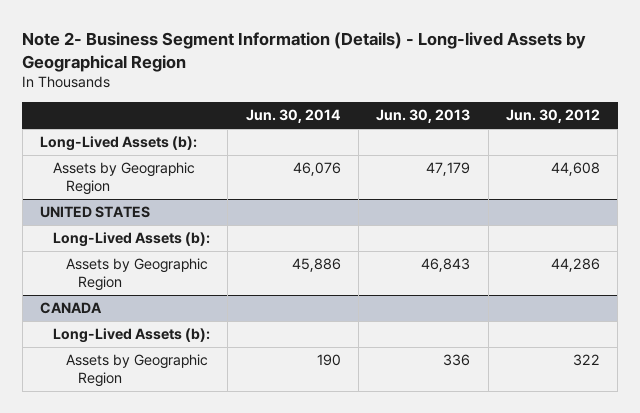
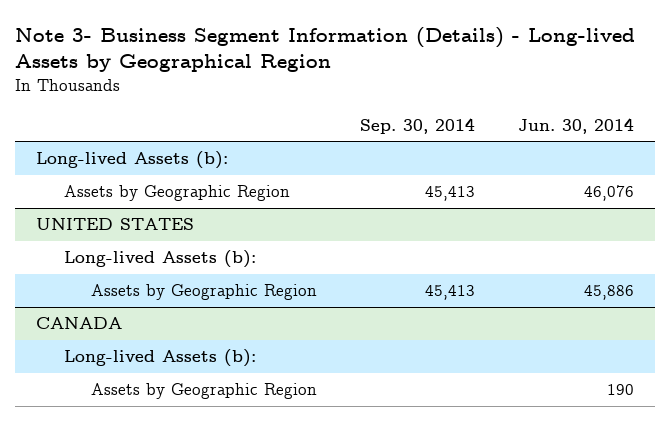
[22,31,587,72] Note 2- Business Segment Information (Details) - Long-lived Assets by Geographical Region -> [14,26,635,73] Note 3- Business Segment Information (Details) - Long-lived Assets by Geographical Region
[376,109,471,124] Jun. 30, 2013 -> none
[506,109,601,124] Jun. 30, 2012 -> none
none -> [359,117,475,134] Sep. 30, 2014
[40,136,198,152] Long-Lived Assets (b): -> [36,151,229,170] Long-lived Assets (b):
[52,232,210,248] Long-Lived Assets (b): -> [63,250,256,269] Long-lived Assets (b):
[52,328,210,344] Long-Lived Assets (b): -> [63,349,256,368] Long-lived Assets (b):

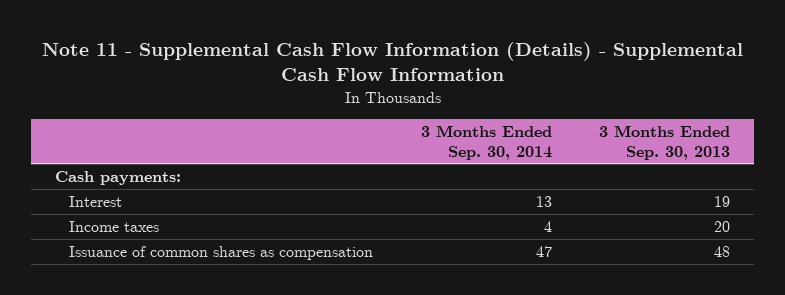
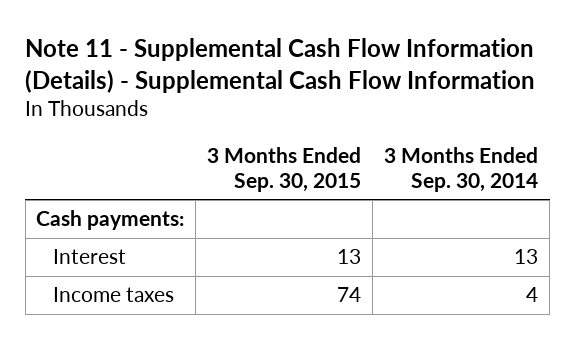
[599,125,731,160] 3 Months Ended Sep. 30, 2013 -> none
none -> [207,146,362,192] 3 Months Ended Sep. 30, 2015
[69,245,374,260] Issuance of common shares as compensation -> none

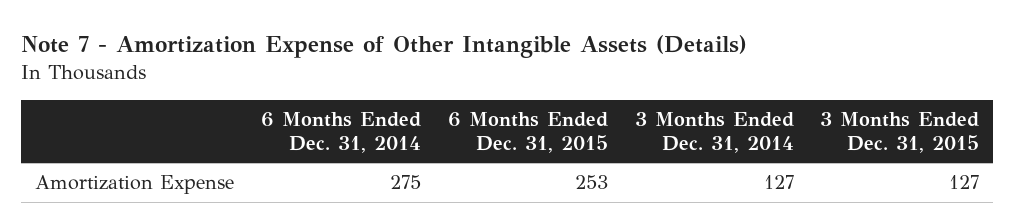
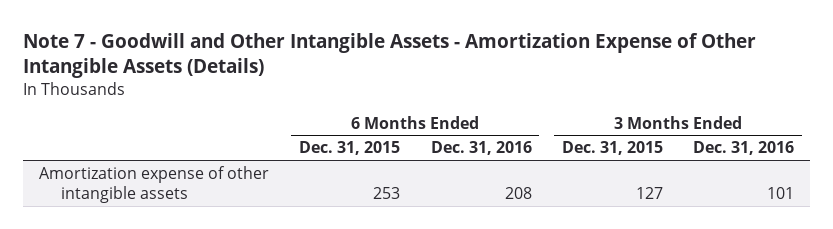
[21,35,748,59] Note 7 - Amortization Expense of Other Intangible Assets (Details) -> [23,33,757,79] Note 7 - Goodwill and Other Intangible Assets - Amortization Expense of Other Intangible Assets (Details)
[260,111,421,153] 6 Months Ended Dec. 31, 2014 -> none
[634,111,794,153] 3 Months Ended Dec. 31, 2014 -> none
none -> [430,141,532,156] Dec. 31, 2016
none -> [693,141,795,156] Dec. 31, 2016
[34,175,234,195] Amortization Expense -> [38,166,269,203] Amortization expense of other intangible assets

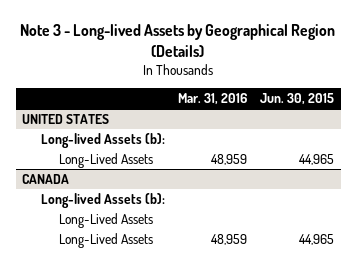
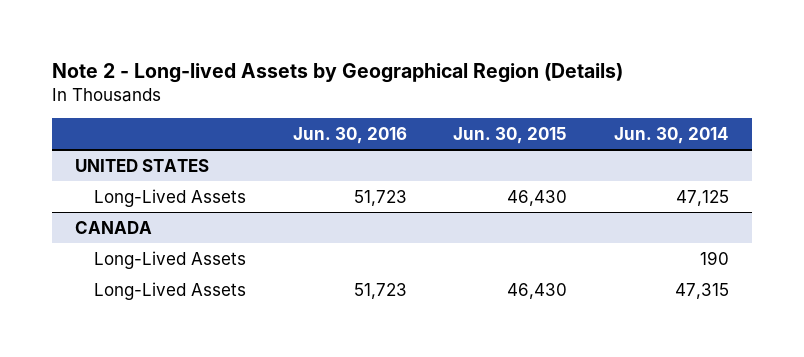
[20,24,336,58] Note 3 - Long-lived Assets by Geographical Region (Details) -> [51,62,623,83] Note 2 - Long-lived Assets by Geographical Region (Details)
[178,93,248,106] Mar. 31, 2016 -> none
none -> [292,126,407,144] Jun. 30, 2016
none -> [613,126,729,144] Jun. 30, 2014
[40,132,165,148] Long-lived Assets (b): -> none
[299,153,335,165] 44,965 -> [507,189,568,206] 46,430
[40,192,165,208] Long-lived Assets (b): -> none
[299,233,335,245] 44,965 -> [507,282,568,299] 46,430

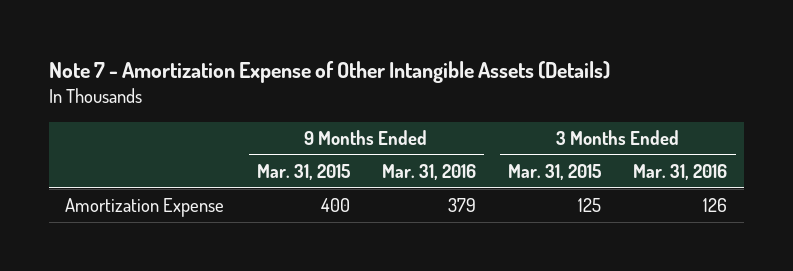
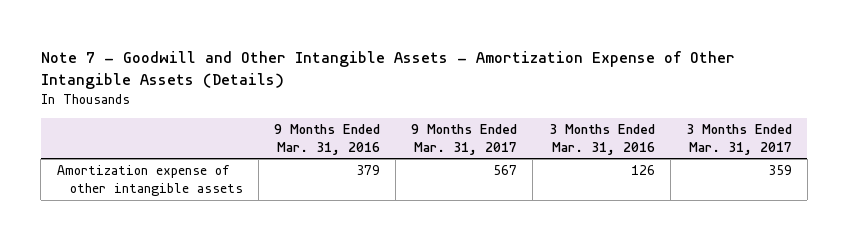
[49,61,611,84] Note 7 - Amortization Expense of Other Intangible Assets (Details) -> [40,50,735,89] Note 7 - Goodwill and Other Intangible Assets - Amortization Expense of Other Intangible Assets (Details)
[256,164,350,181] Mar. 31, 2015 -> none
[508,164,602,181] Mar. 31, 2015 -> none
none -> [411,123,518,155] 9 Months Ended Mar. 31, 2017
none -> [685,123,792,155] 3 Months Ended Mar. 31, 2017
[65,198,225,218] Amortization Expense -> [56,165,243,197] Amortization expense of other intangible assets

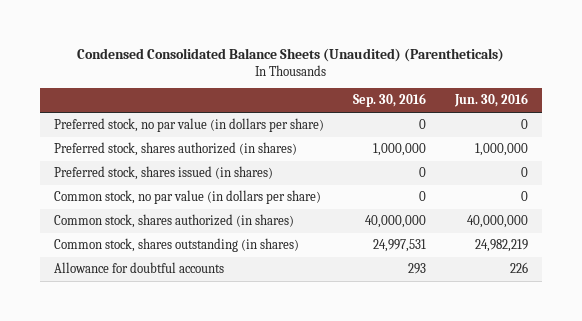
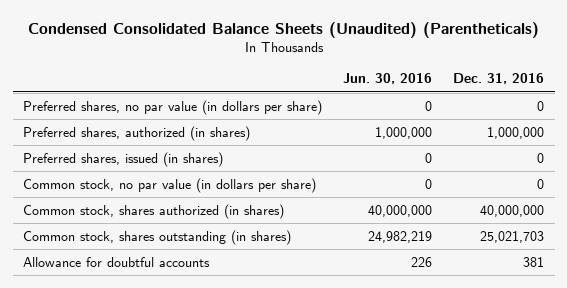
[352,93,426,108] Sep. 30, 2016 -> none
none -> [453,73,545,85] Dec. 31, 2016
[54,118,325,133] Preferred stock, no par value (in dollars per share) -> [23,99,323,115] Preferred shares, no par value (in dollars per share)
[54,142,298,157] Preferred stock, shares authorized (in shares) -> [23,125,251,141] Preferred shares, authorized (in shares)
[54,166,274,181] Preferred stock, shares issued (in shares) -> [23,151,224,167] Preferred shares, issued (in shares)

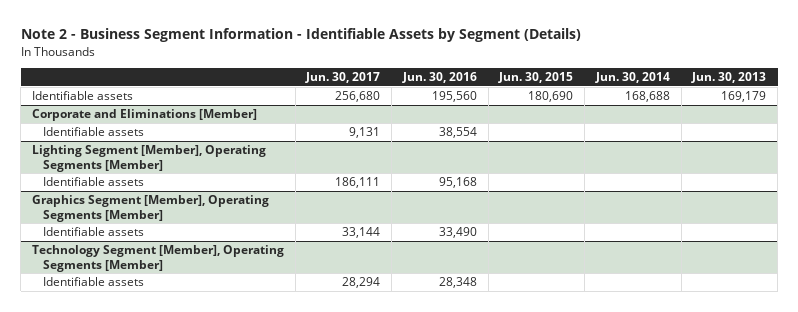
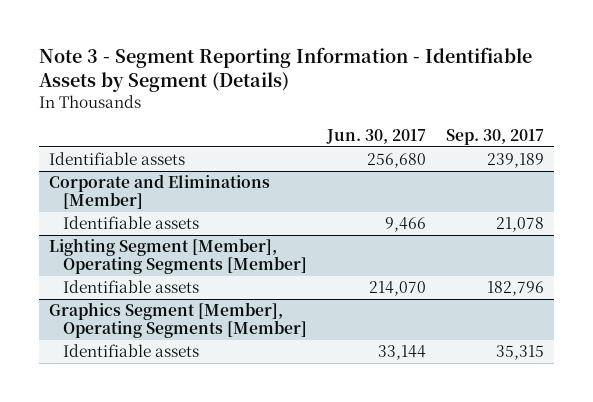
[20,28,581,43] Note 2 - Business Segment Information - Identifiable Assets by Segment (Details) -> [39,47,533,93] Note 3 - Segment Reporting Information - Identifiable Assets by Segment (Details)
[401,72,477,84] Jun. 30, 2016 -> none
[498,72,574,84] Jun. 30, 2015 -> none
[594,72,670,84] Jun. 30, 2014 -> none
[691,72,767,84] Jun. 30, 2013 -> none
none -> [445,129,544,146] Sep. 30, 2017
[349,127,381,139] 9,131 -> [384,216,426,232] 9,466
[335,177,381,189] 186,111 -> [368,280,426,296] 214,070
[31,245,284,272] Technology Segment [Member], Operating Segments [Member] -> none
[42,277,144,287] Identifiable assets -> none

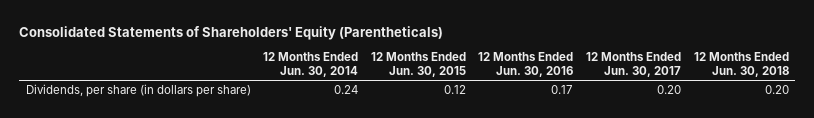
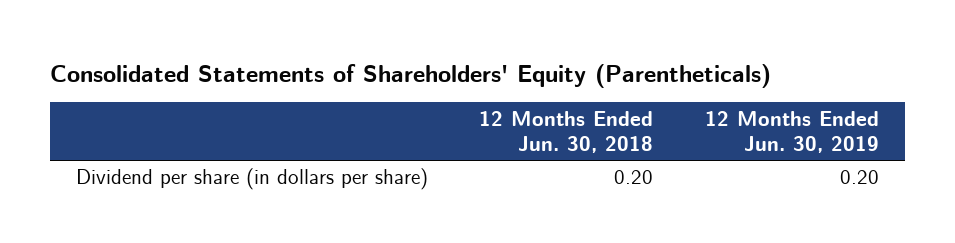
[263,51,359,78] 12 Months Ended Jun. 30, 2014 -> none
[370,51,466,78] 12 Months Ended Jun. 30, 2015 -> none
[478,51,574,78] 12 Months Ended Jun. 30, 2016 -> none
[585,51,681,78] 12 Months Ended Jun. 30, 2017 -> none
none -> [705,110,880,154] 12 Months Ended Jun. 30, 2019
[25,83,251,97] Dividends, per share (in dollars per share) -> [75,168,428,191] Dividend per share (in dollars per share)

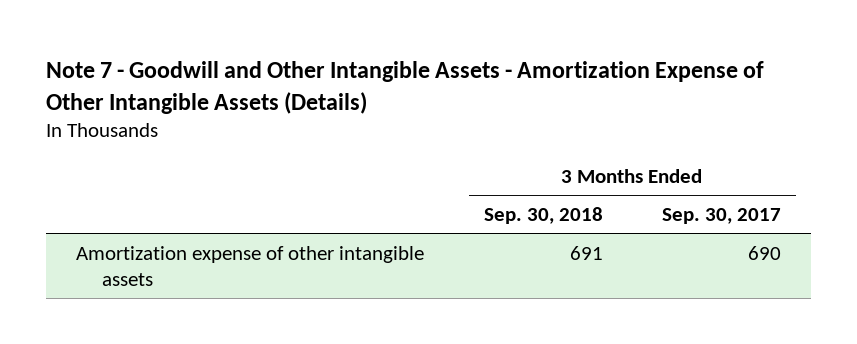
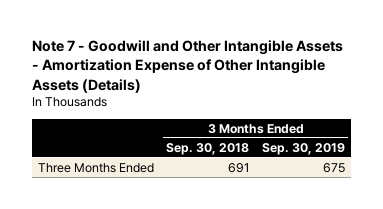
[662,207,782,224] Sep. 30, 2017 -> none
none -> [262,142,346,155] Sep. 30, 2019
[76,245,425,286] Amortization expense of other intangible assets -> [37,162,154,173] Three Months Ended

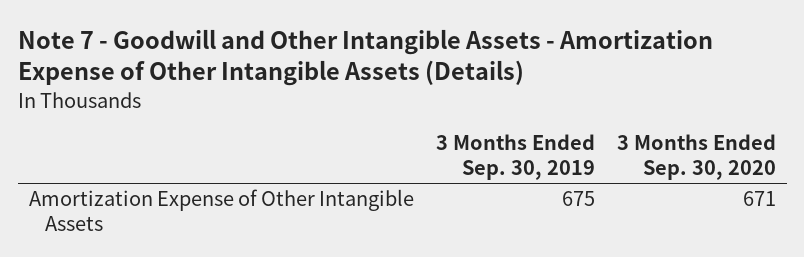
[166,142,250,155] Sep. 30, 2018 -> none
none -> [616,134,776,181] 3 Months Ended Sep. 30, 2020
[37,162,154,173] Three Months Ended -> [28,189,414,232] Amortization Expense of Other Intangible Assets

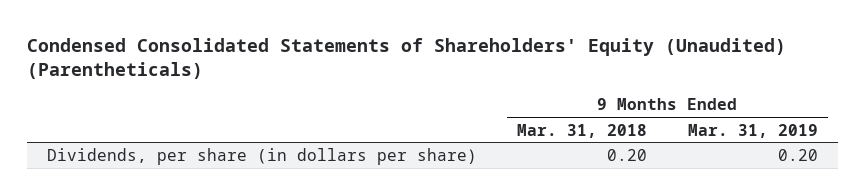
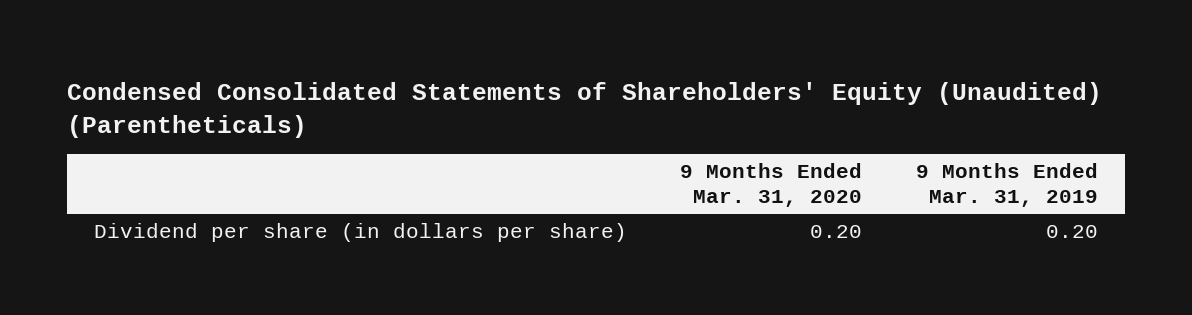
[517,123,648,138] Mar. 31, 2018 -> none
none -> [680,163,863,208] 9 Months Ended Mar. 31, 2020
[47,148,478,166] Dividends, per share (in dollars per share) -> [93,223,627,243] Dividend per share (in dollars per share)

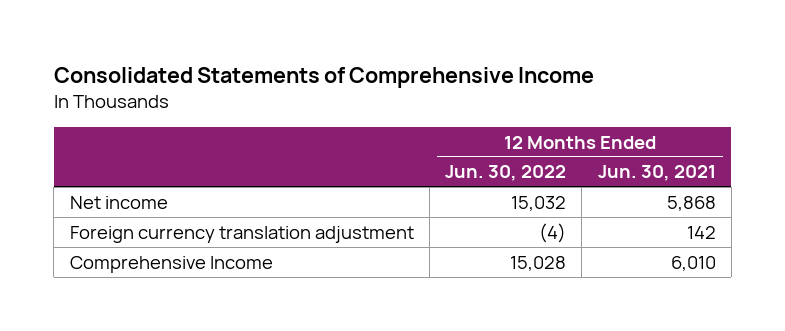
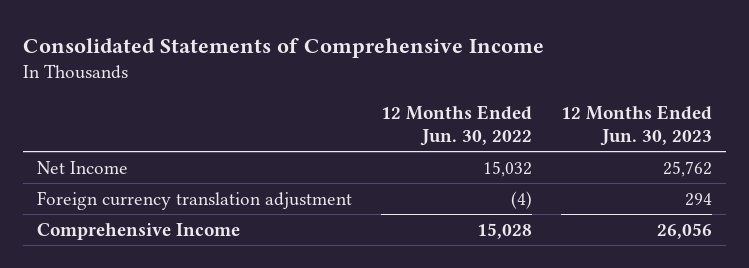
[597,165,716,182] Jun. 30, 2021 -> none
none -> [560,105,712,147] 12 Months Ended Jun. 30, 2023
[69,195,168,209] Net income -> [37,160,129,174] Net Income

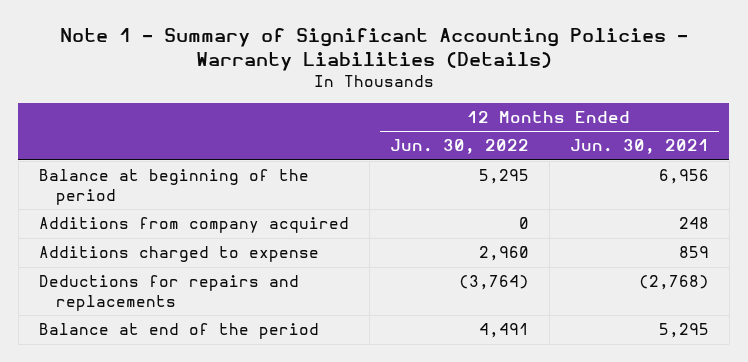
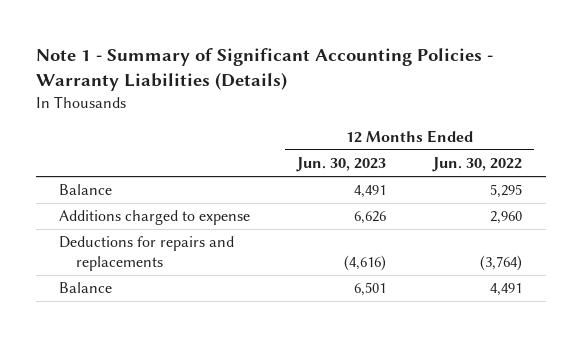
[569,139,709,155] Jun. 30, 2021 -> none
none -> [296,157,387,173] Jun. 30, 2023
[38,217,349,234] Additions from company acquired -> none
[38,169,309,205] Balance at beginning of the period -> [59,184,113,196] Balance
[38,323,319,340] Balance at end of the period -> [59,282,113,294] Balance

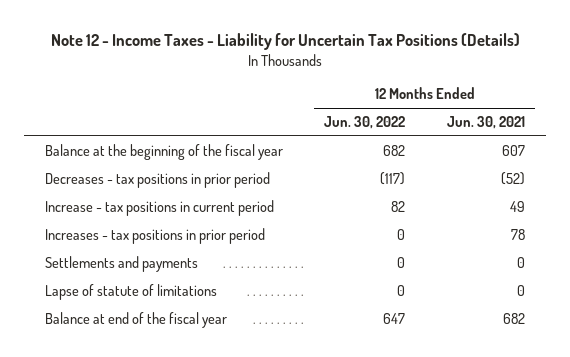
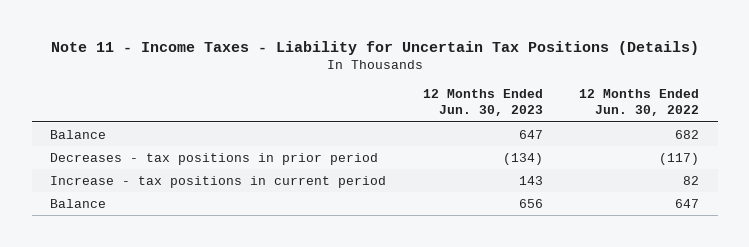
[50,33,520,51] Note 12 - Income Taxes - Liability for Uncertain Tax Positions (Details) -> [50,40,699,55] Note 11 - Income Taxes - Liability for Uncertain Tax Positions (Details)
[446,116,525,130] Jun. 30, 2021 -> none
none -> [422,89,543,117] 12 Months Ended Jun. 30, 2023
[44,144,283,161] Balance at the beginning of the fiscal year -> [49,129,106,139] Balance
[44,228,265,245] Increases - tax positions in prior period -> none
[44,256,198,273] Settlements and payments -> none
[44,284,217,301] Lapse of statute of limitations -> none
[44,312,227,329] Balance at end of the fiscal year -> [49,198,106,208] Balance

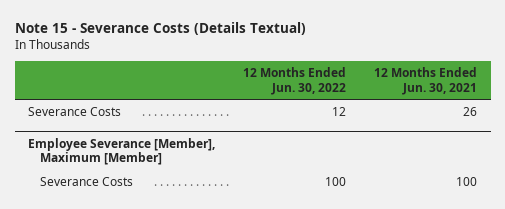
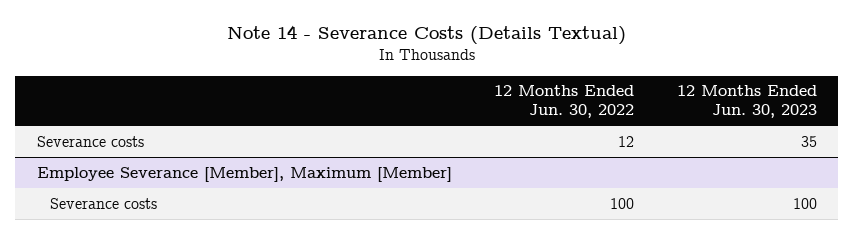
[14,21,306,35] Note 15 - Severance Costs (Details Textual) -> [226,25,626,46] Note 14 - Severance Costs (Details Textual)
[373,66,477,95] 12 Months Ended Jun. 30, 2021 -> none
none -> [677,85,818,119] 12 Months Ended Jun. 30, 2023
[28,107,122,117] Severance Costs -> [36,135,144,147] Severance costs
[40,177,134,187] Severance Costs -> [49,197,157,209] Severance costs

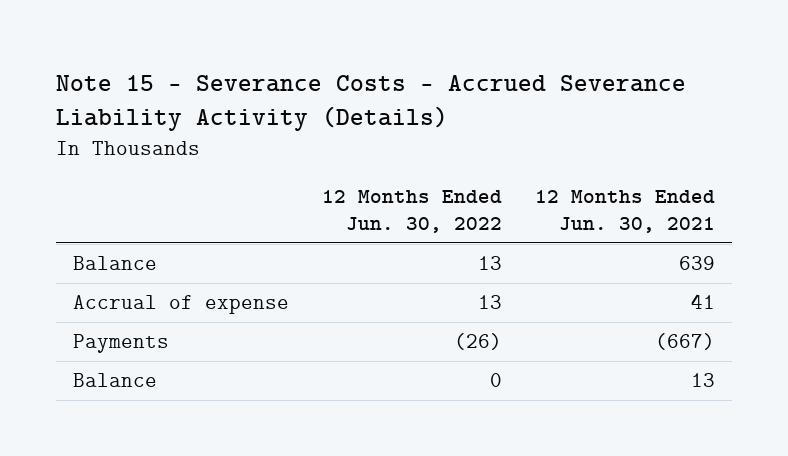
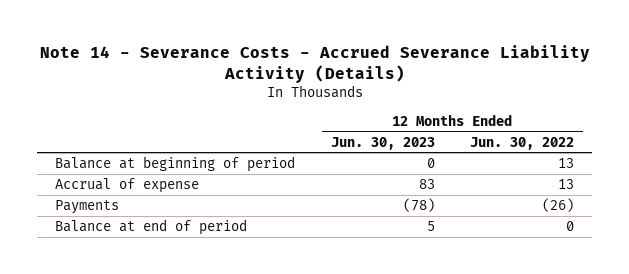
[56,74,687,131] Note 15 - Severance Costs - Accrued Severance Liability Activity (Details) -> [39,44,590,84] Note 14 - Severance Costs - Accrued Severance Liability Activity (Details)
[535,190,716,233] 12 Months Ended Jun. 30, 2021 -> none
none -> [330,136,435,150] Jun. 30, 2023
[72,256,157,271] Balance -> [54,156,295,173] Balance at beginning of period
[72,373,157,388] Balance -> [54,219,247,236] Balance at end of period

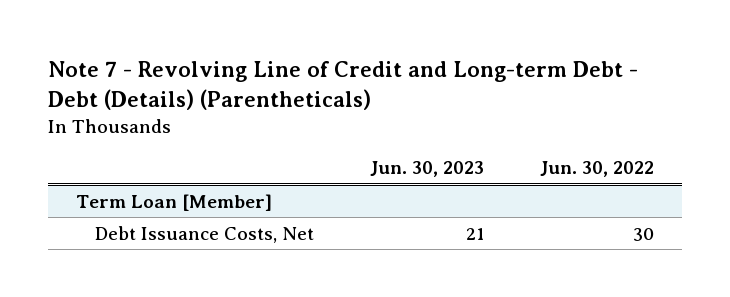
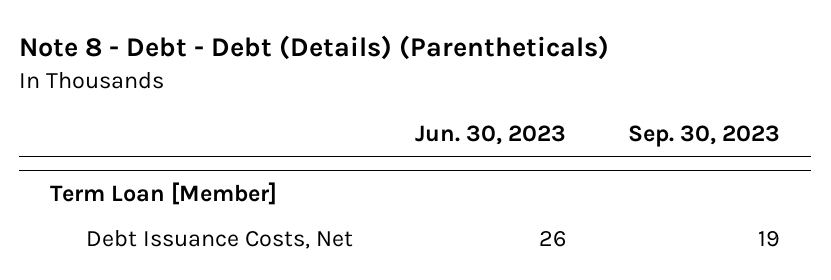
[47,61,638,110] Note 7 - Revolving Line of Credit and Long-term Debt - Debt (Details) (Parentheticals) -> [19,34,610,60] Note 8 - Debt - Debt (Details) (Parentheticals)
[540,161,655,178] Jun. 30, 2022 -> none
none -> [628,125,781,148] Sep. 30, 2023
[466,227,485,240] 21 -> [538,231,566,248] 26

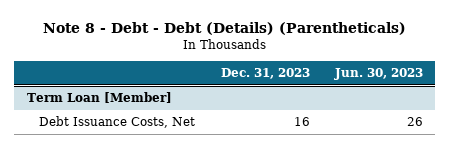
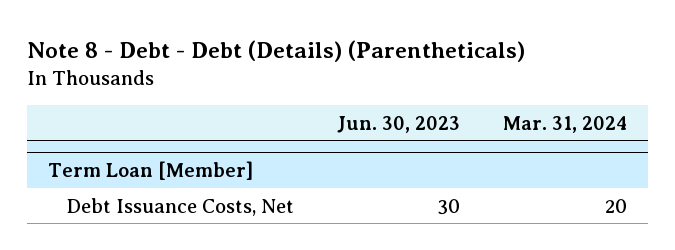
[220,68,310,80] Dec. 31, 2023 -> none
none -> [502,115,627,133] Mar. 31, 2024
[406,117,423,127] 26 -> [436,198,460,215] 30

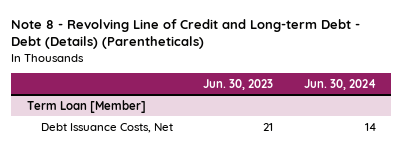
[26,40,525,63] Note 8 - Debt - Debt (Details) (Parentheticals) -> [11,18,361,50] Note 8 - Revolving Line of Credit and Long-term Debt - Debt (Details) (Parentheticals)
[502,115,627,133] Mar. 31, 2024 -> none
none -> [304,78,377,90] Jun. 30, 2024
[436,198,460,215] 30 -> [263,122,274,131] 21

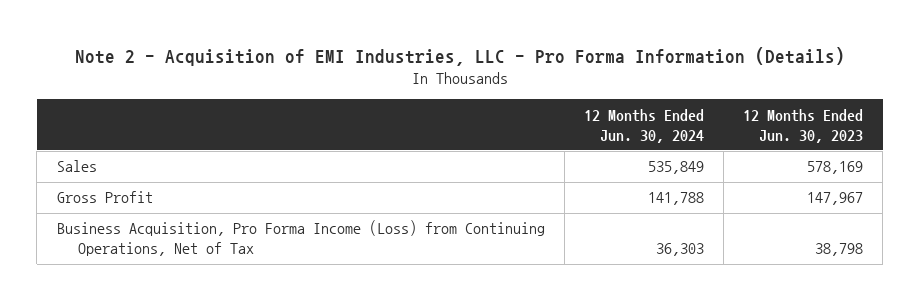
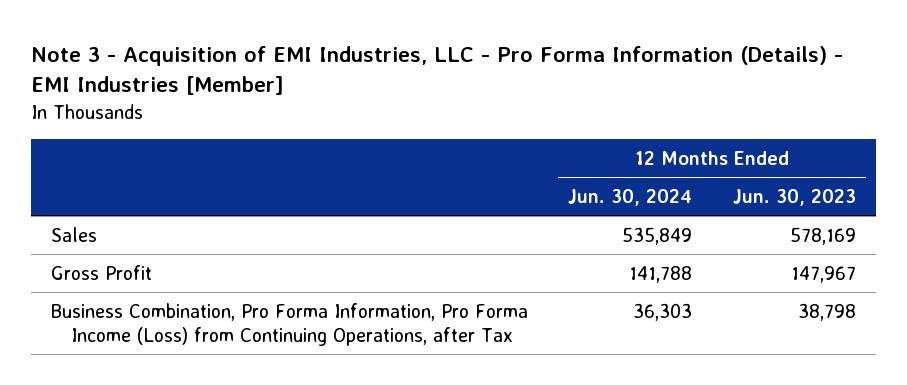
[74,46,845,66] Note 2 - Acquisition of EMI Industries, LLC - Pro Forma Information (Details) -> [30,45,843,96] Note 3 - Acquisition of EMI Industries, LLC - Pro Forma Information (Details) - EMI Industries [Member]
[56,220,545,257] Business Acquisition, Pro Forma Income (Loss) from Continuing Operations, Net of Tax -> [51,302,529,346] Business Combination, Pro Forma Information, Pro Forma Income (Loss) from Continuing Operations, after Tax

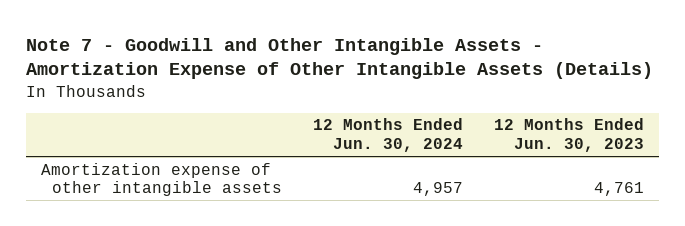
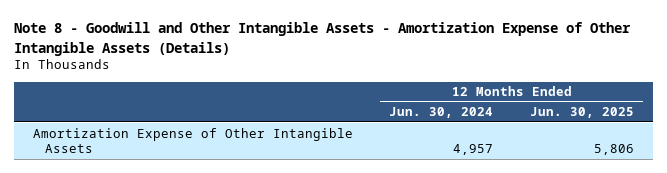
[25,37,653,80] Note 7 - Goodwill and Other Intangible Assets - Amortization Expense of Other Intangible Assets (Details) -> [14,22,632,56] Note 8 - Goodwill and Other Intangible Assets - Amortization Expense of Other Intangible Assets (Details)
[493,118,644,153] 12 Months Ended Jun. 30, 2023 -> none
none -> [530,107,635,119] Jun. 30, 2025
[41,162,283,197] Amortization expense of other intangible assets -> [32,127,353,154] Amortization Expense of Other Intangible Assets

